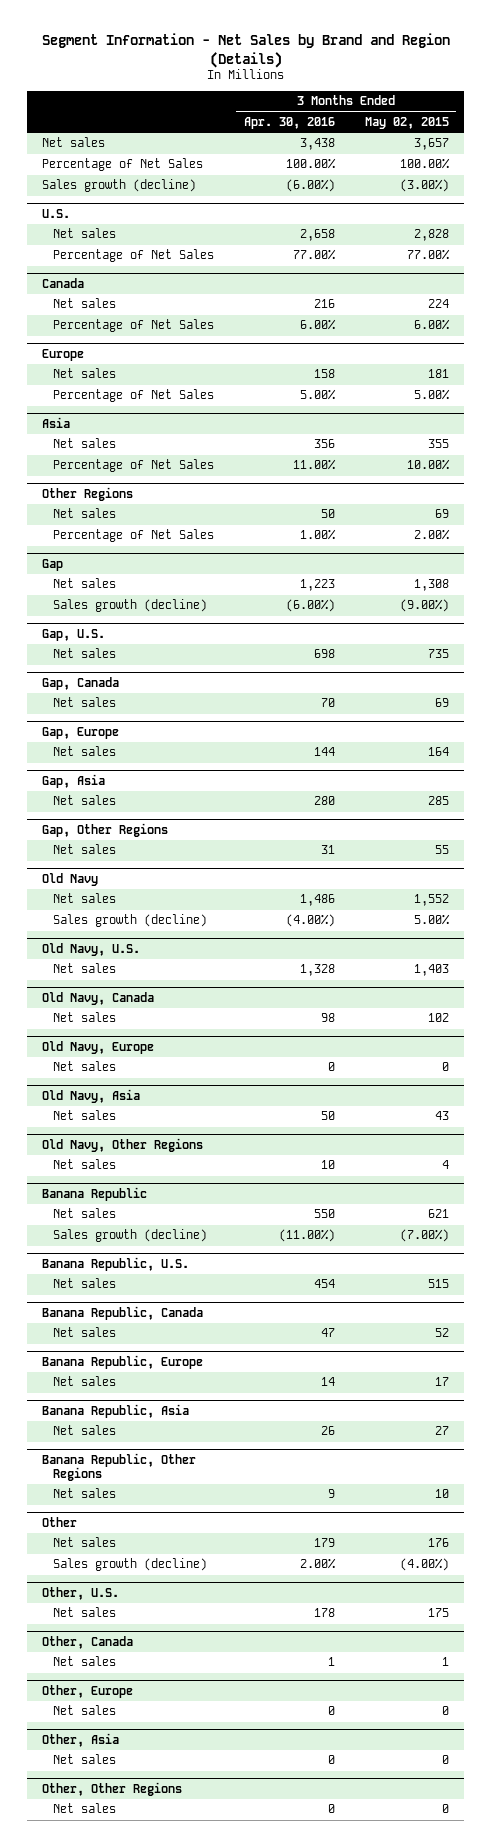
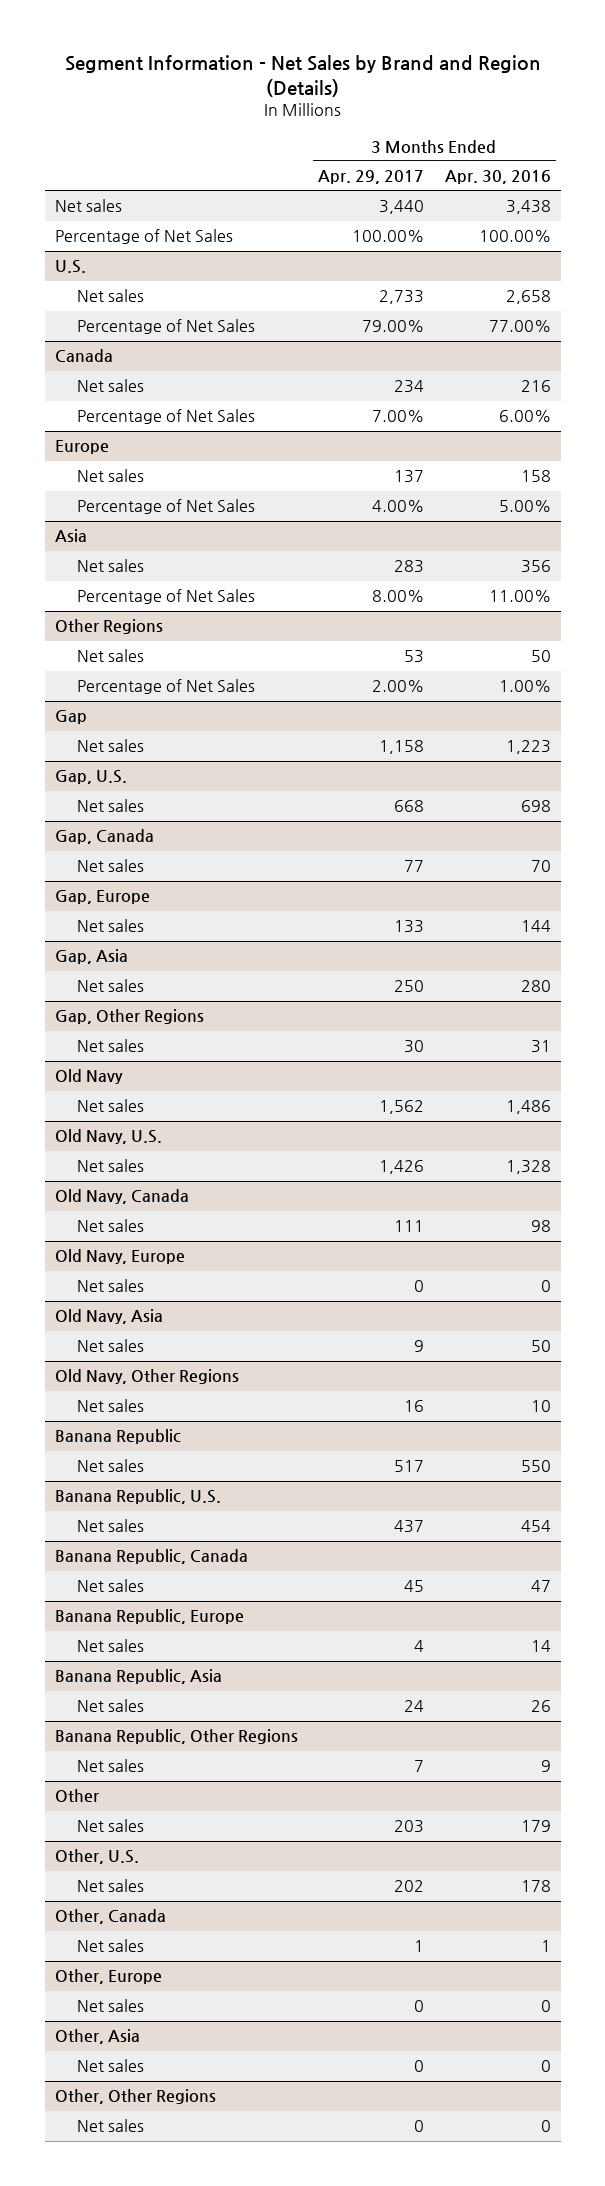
[364,117,449,130] May 02, 2015 -> none
none -> [318,170,425,185] Apr. 29, 2017
[42,179,197,193] Sales growth (decline) -> none
[52,599,207,613] Sales growth (decline) -> none
[52,914,207,928] Sales growth (decline) -> none
[52,1229,207,1243] Sales growth (decline) -> none
[52,1558,207,1572] Sales growth (decline) -> none

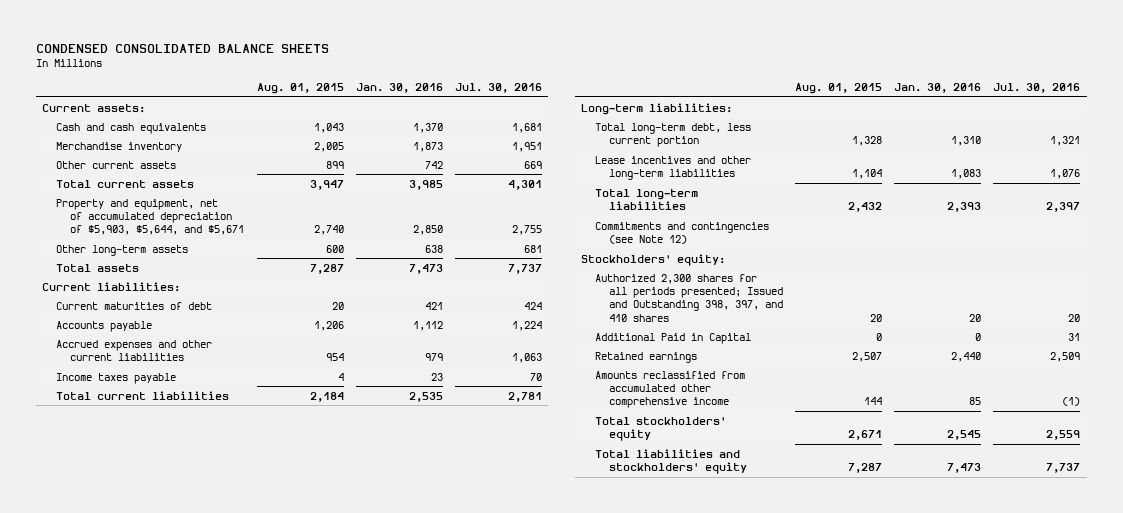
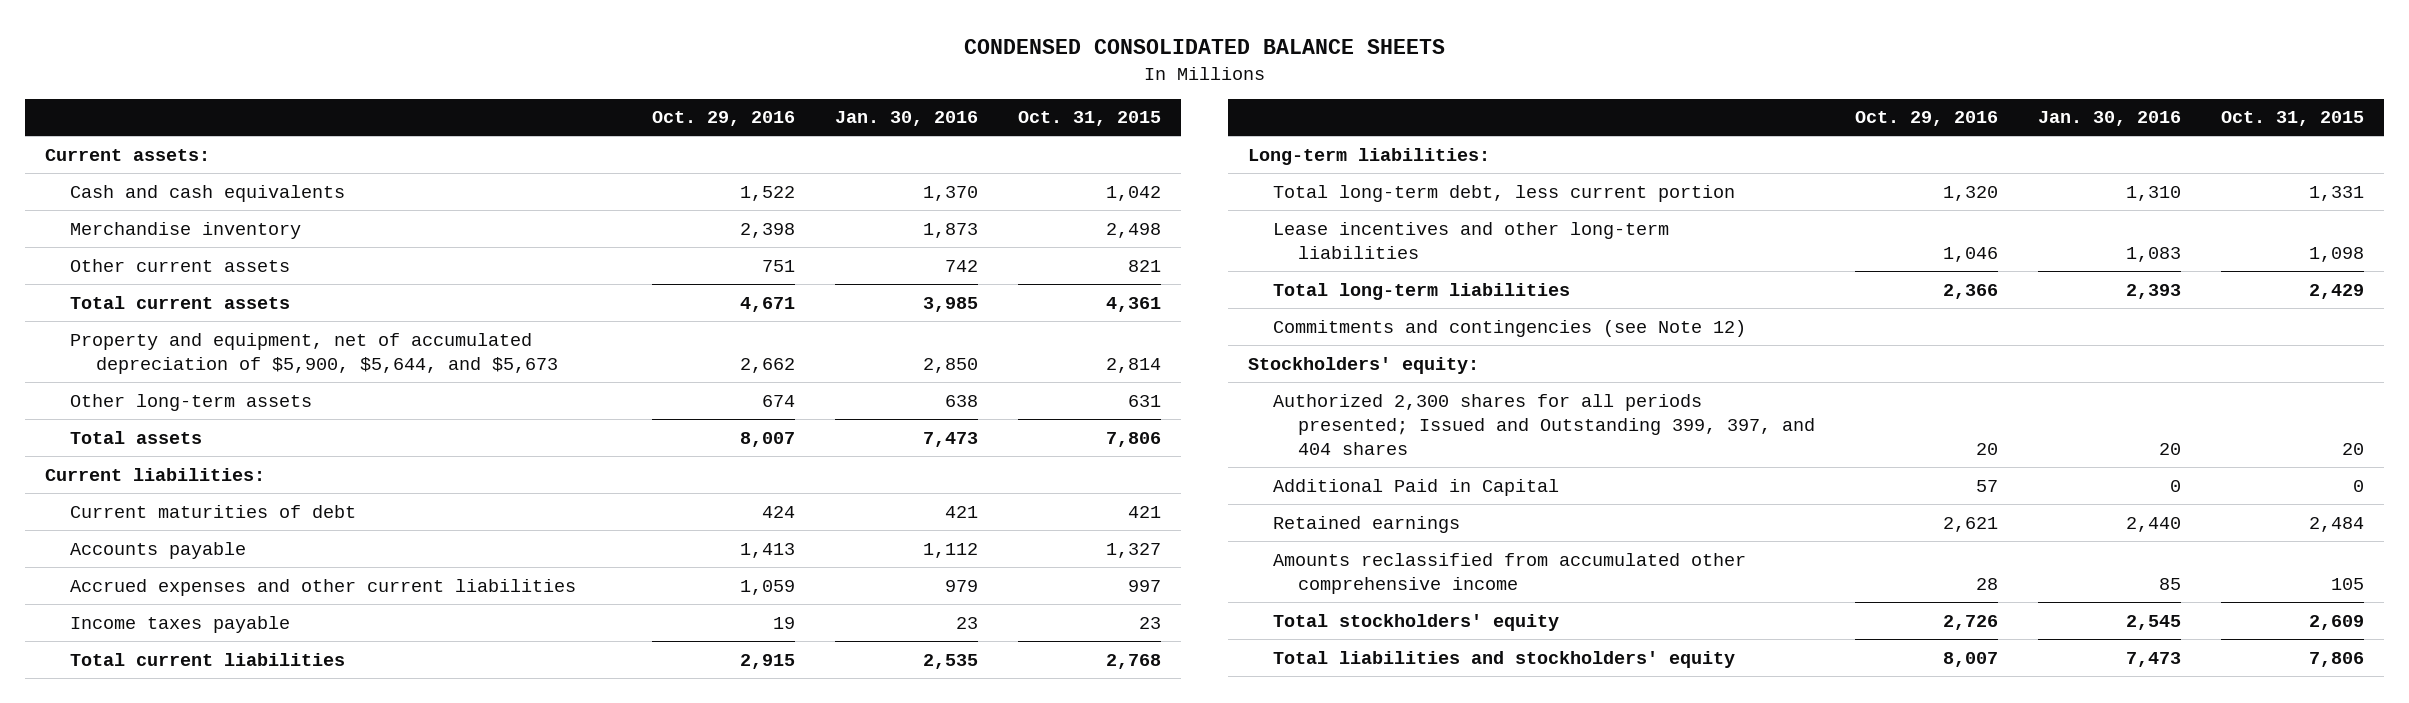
[256,83,344,95] Aug. 01, 2015 -> none
[454,83,542,94] Jul. 30, 2016 -> none
none -> [652,111,796,127] Oct. 29, 2016
none -> [1018,111,1162,127] Oct. 31, 2015
[56,198,245,236] Property and equipment, net of accumulated depreciation of $5,903, $5,644, and $5,671 -> [70,332,558,374] Property and equipment, net of accumulated depreciation of $5,900, $5,644, and $5,673
[594,273,783,322] Authorized 2,300 shares for all periods presented; Issued and Outstanding 398, 397, and 410 shares -> [1273,393,1816,455] Authorized 2,300 shares for all periods presented; Issued and Outstanding 399, 397, and 404 shares

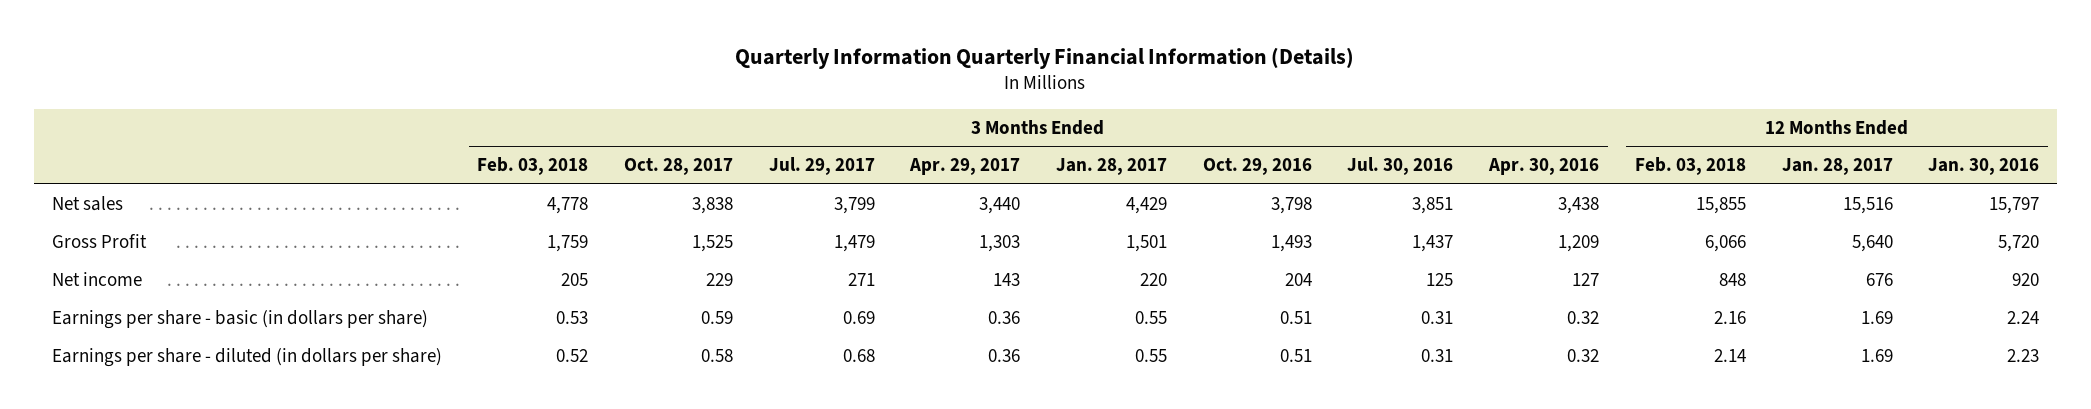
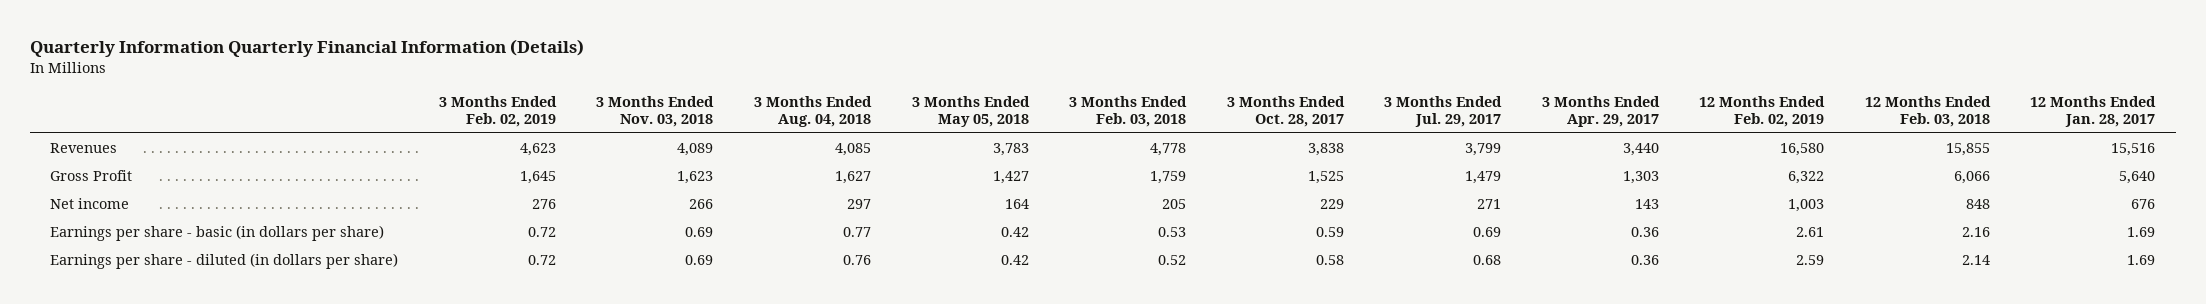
[1056,158,1168,176] Jan. 28, 2017 -> none
[1202,158,1312,176] Oct. 29, 2016 -> none
[1347,157,1454,176] Jul. 30, 2016 -> none
[1488,158,1600,176] Apr. 30, 2016 -> none
[1928,158,2040,176] Jan. 30, 2016 -> none
none -> [438,95,557,127] 3 Months Ended Feb. 02, 2019
none -> [596,95,715,127] 3 Months Ended Nov. 03, 2018
none -> [753,95,872,127] 3 Months Ended Aug. 04, 2018
none -> [911,95,1030,127] 3 Months Ended May 05, 2018
none -> [1699,95,1826,127] 12 Months Ended Feb. 02, 2019
[51,196,123,212] Net sales -> [50,143,118,154] Revenues

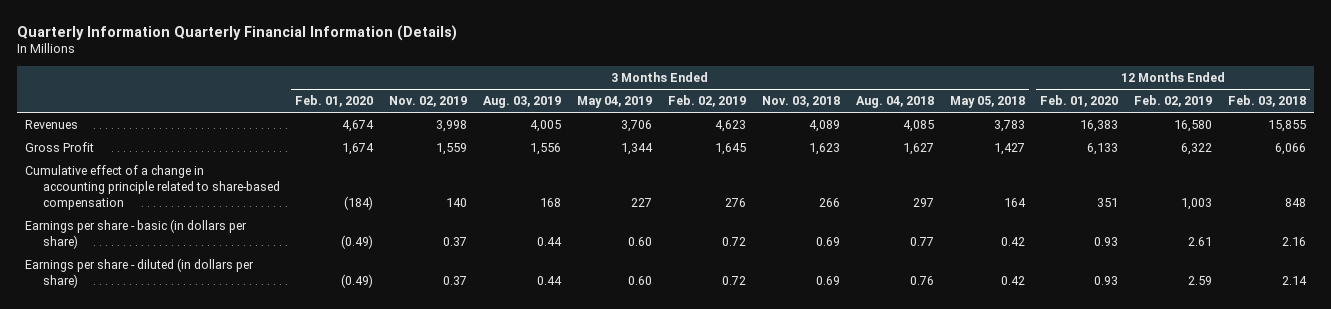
[1069,95,1188,127] 3 Months Ended Feb. 03, 2018 -> none
[1226,95,1345,127] 3 Months Ended Oct. 28, 2017 -> none
[1384,95,1503,127] 3 Months Ended Jul. 29, 2017 -> none
[1541,95,1660,127] 3 Months Ended Apr. 29, 2017 -> none
[2030,95,2157,127] 12 Months Ended Jan. 28, 2017 -> none
none -> [295,95,374,108] Feb. 01, 2020
none -> [389,96,468,108] Nov. 02, 2019
none -> [483,96,562,109] Aug. 03, 2019
none -> [577,96,653,109] May 04, 2019
none -> [1040,95,1119,108] Feb. 01, 2020
[50,198,130,210] Net income -> [25,165,280,211] Cumulative effect of a change in accounting principle related to share-based compensation

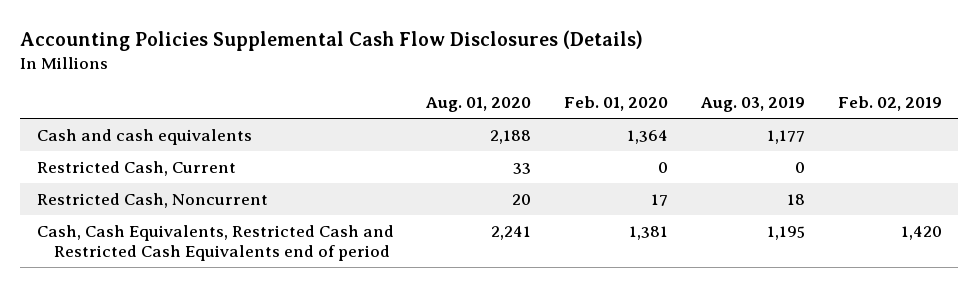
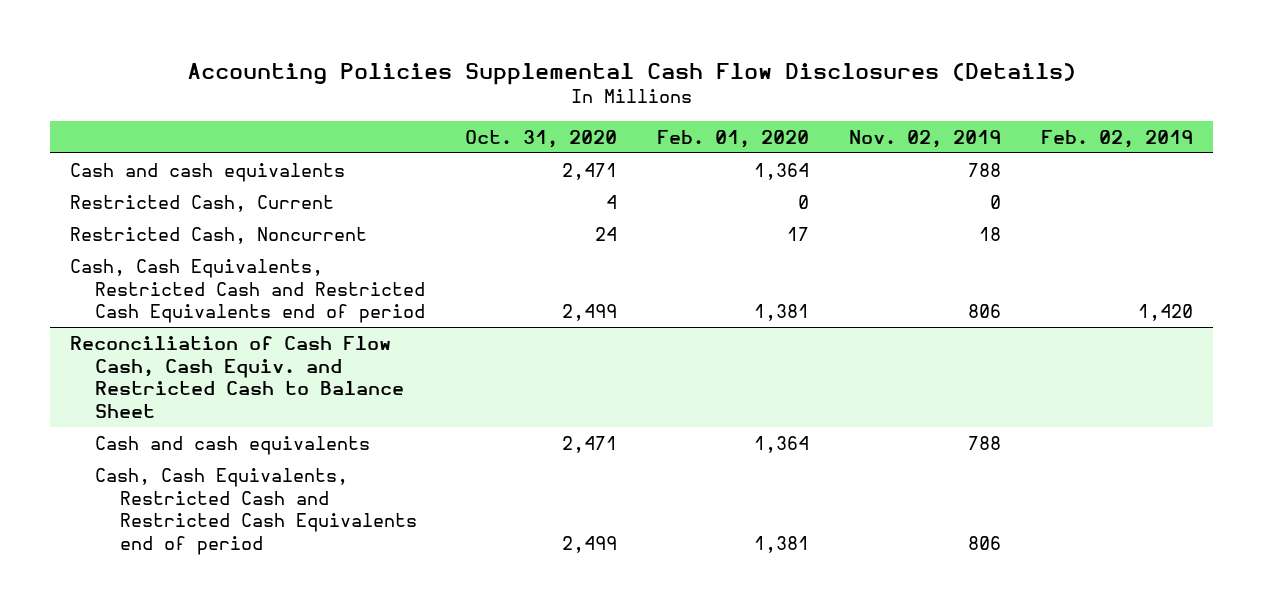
[425,97,532,113] Aug. 01, 2020 -> none
[699,97,805,113] Aug. 03, 2019 -> none
none -> [465,129,618,148] Oct. 31, 2020
none -> [849,129,1002,148] Nov. 02, 2019
none -> [70,335,405,419] Reconciliation of Cash Flow Cash, Cash Equiv. and Restricted Cash to Balance Sheet
none -> [95,435,371,455] Cash and cash equivalents
none -> [95,467,418,556] Cash, Cash Equivalents, Restricted Cash and Restricted Cash Equivalents end of period

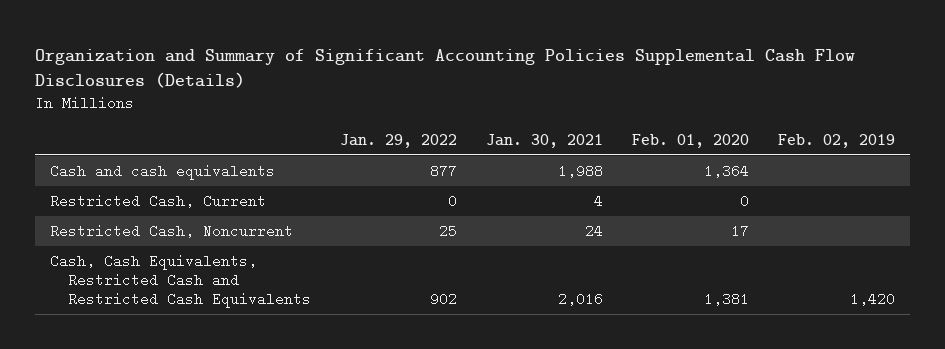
[186,62,1076,85] Accounting Policies Supplemental Cash Flow Disclosures (Details) -> [35,48,856,89] Organization and Summary of Significant Accounting Policies Supplemental Cash Flow Disclosures (Details)
[465,129,618,148] Oct. 31, 2020 -> none
[849,129,1002,148] Nov. 02, 2019 -> none
none -> [339,133,457,148] Jan. 29, 2022
none -> [485,133,603,148] Jan. 30, 2021
[70,335,405,419] Reconciliation of Cash Flow Cash, Cash Equiv. and Restricted Cash to Balance Sheet -> none
[95,435,371,455] Cash and cash equivalents -> none
[95,467,418,556] Cash, Cash Equivalents, Restricted Cash and Restricted Cash Equivalents end of period -> none
[70,258,426,324] Cash, Cash Equivalents, Restricted Cash and Restricted Cash Equivalents end of period -> [49,253,311,309] Cash, Cash Equivalents, Restricted Cash and Restricted Cash Equivalents

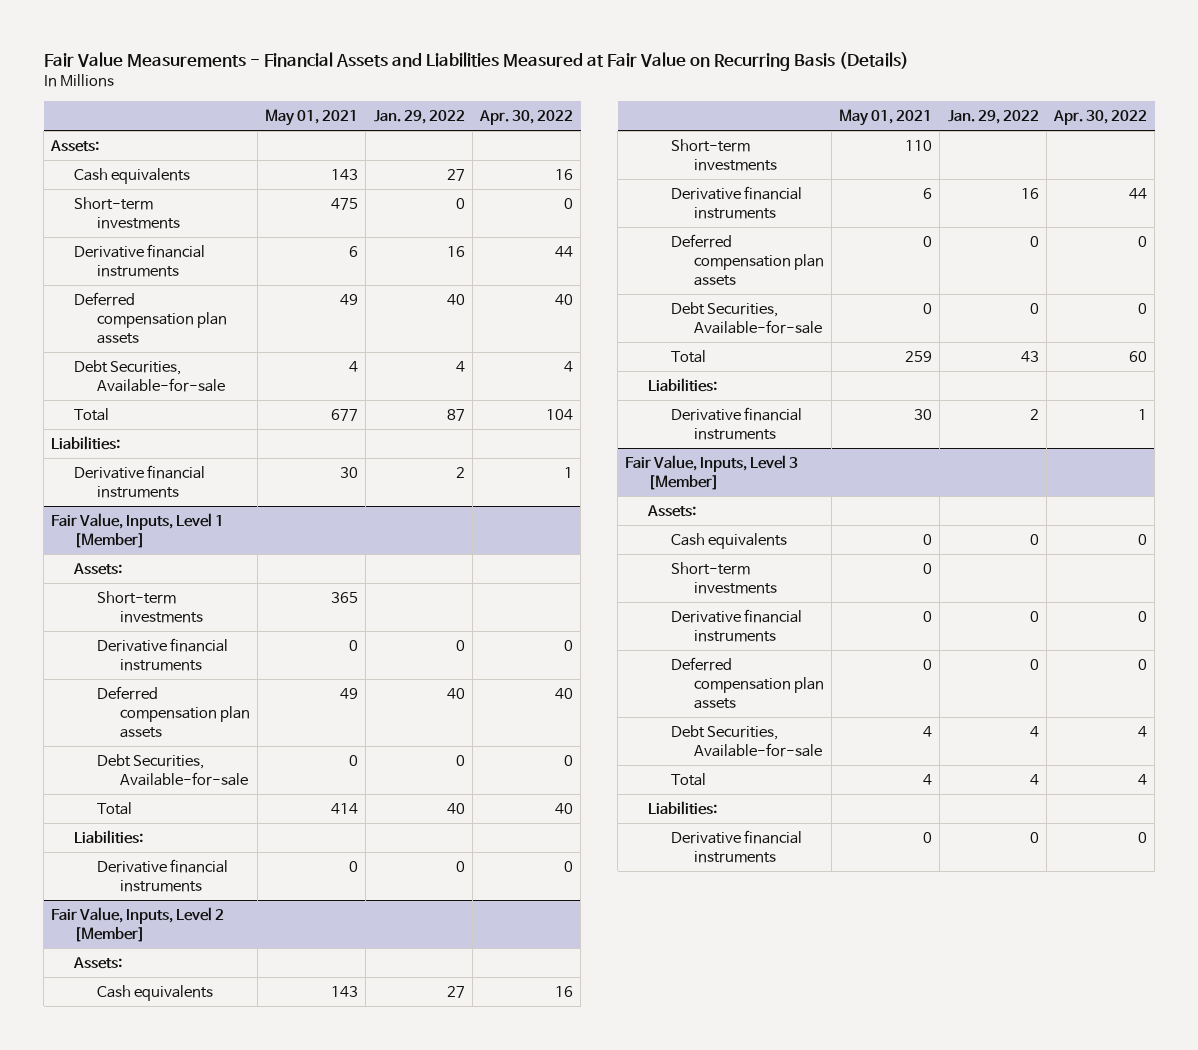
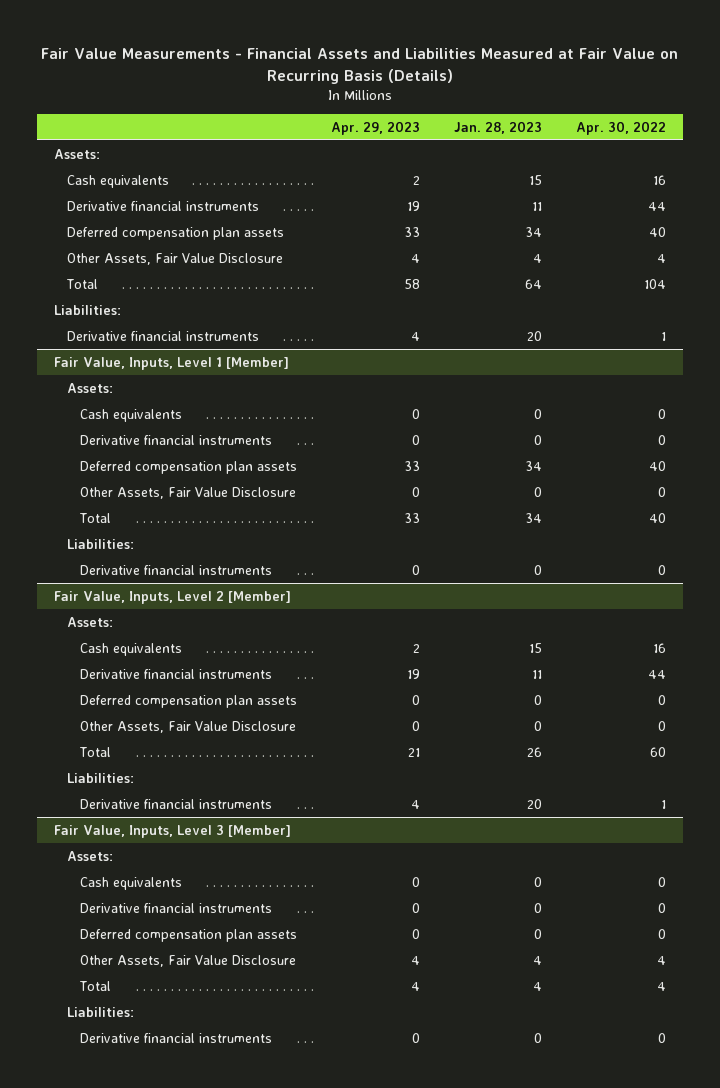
[265,109,359,127] May 01, 2021 -> none
[373,110,465,125] Jan. 29, 2022 -> none
none -> [331,120,421,135] Apr. 29, 2023
none -> [454,120,543,134] Jan. 28, 2023
[74,196,180,229] Short-term investments -> none
[74,359,225,392] Debt Securities, Available-for-sale -> none
none -> [67,252,284,265] Other Assets, Fair Value Disclosure
[96,590,203,623] Short-term investments -> none
none -> [79,408,182,422] Cash equivalents
[96,753,248,786] Debt Securities, Available-for-sale -> none
none -> [79,486,296,499] Other Assets, Fair Value Disclosure
[670,138,777,171] Short-term investments -> none
[670,301,822,334] Debt Securities, Available-for-sale -> none
none -> [79,720,296,733] Other Assets, Fair Value Disclosure
[670,561,777,594] Short-term investments -> none
[670,724,822,757] Debt Securities, Available-for-sale -> none
none -> [79,954,296,967] Other Assets, Fair Value Disclosure

